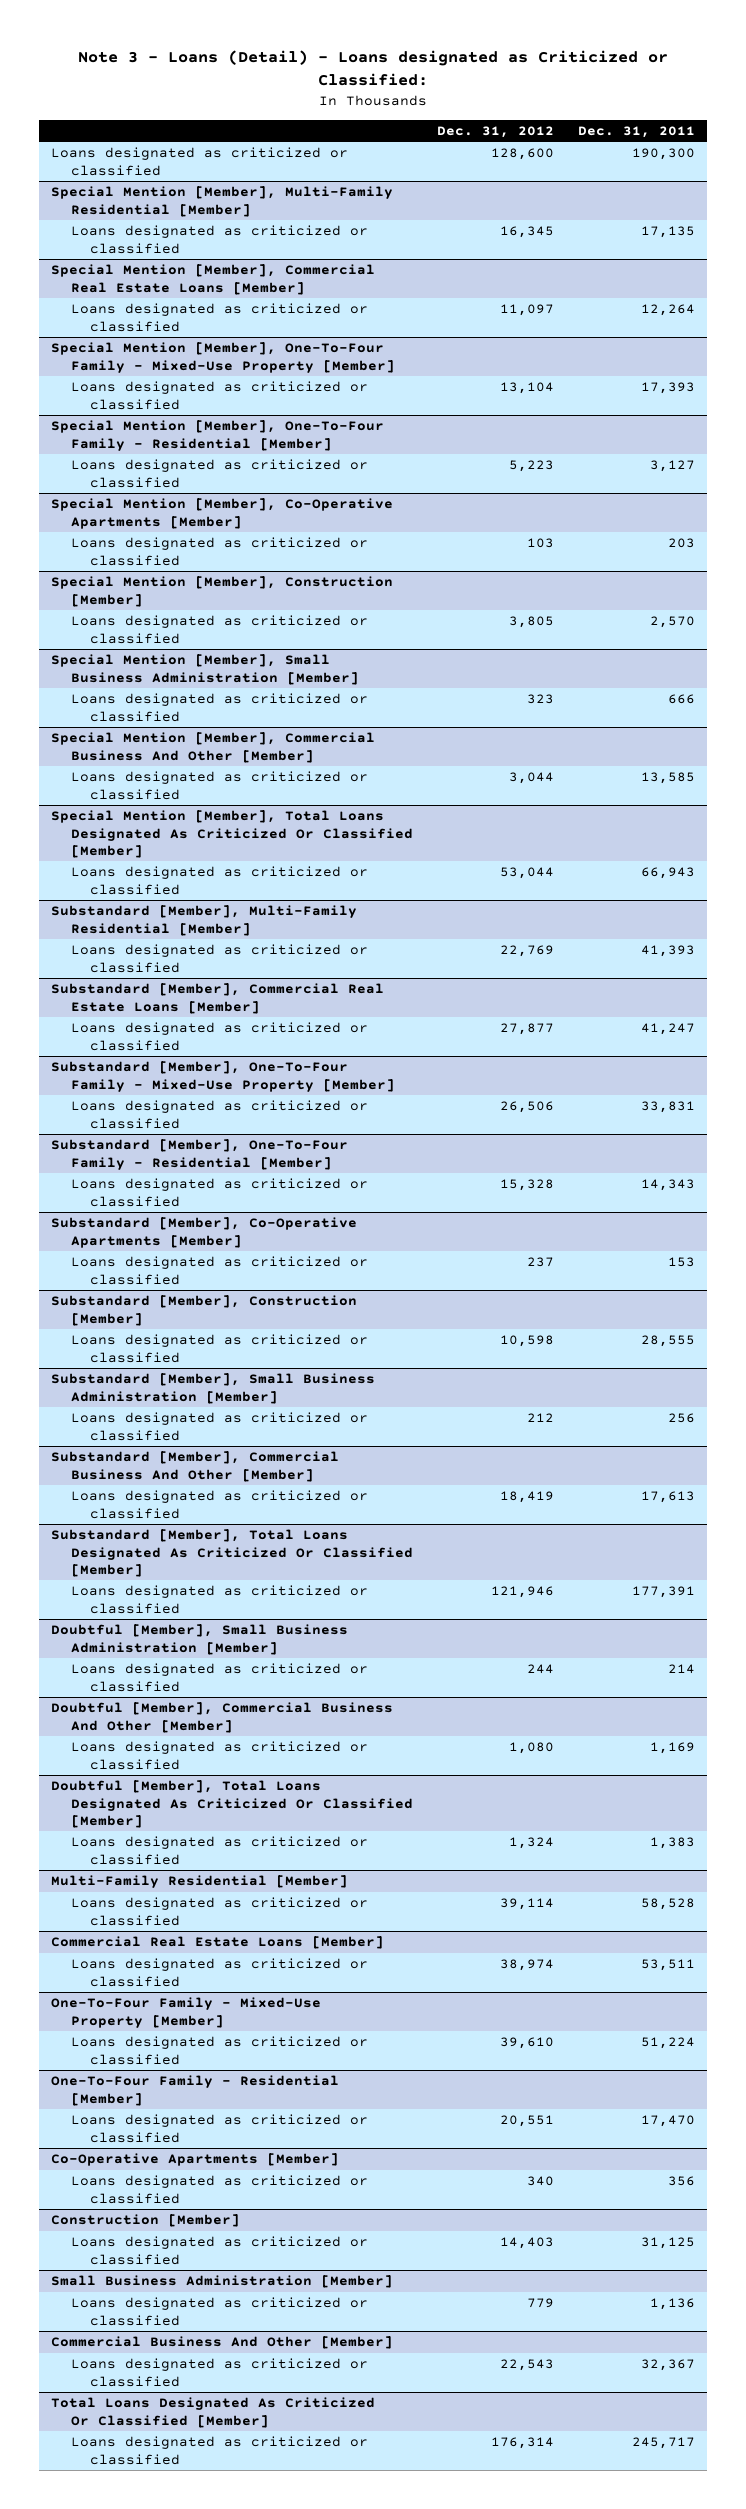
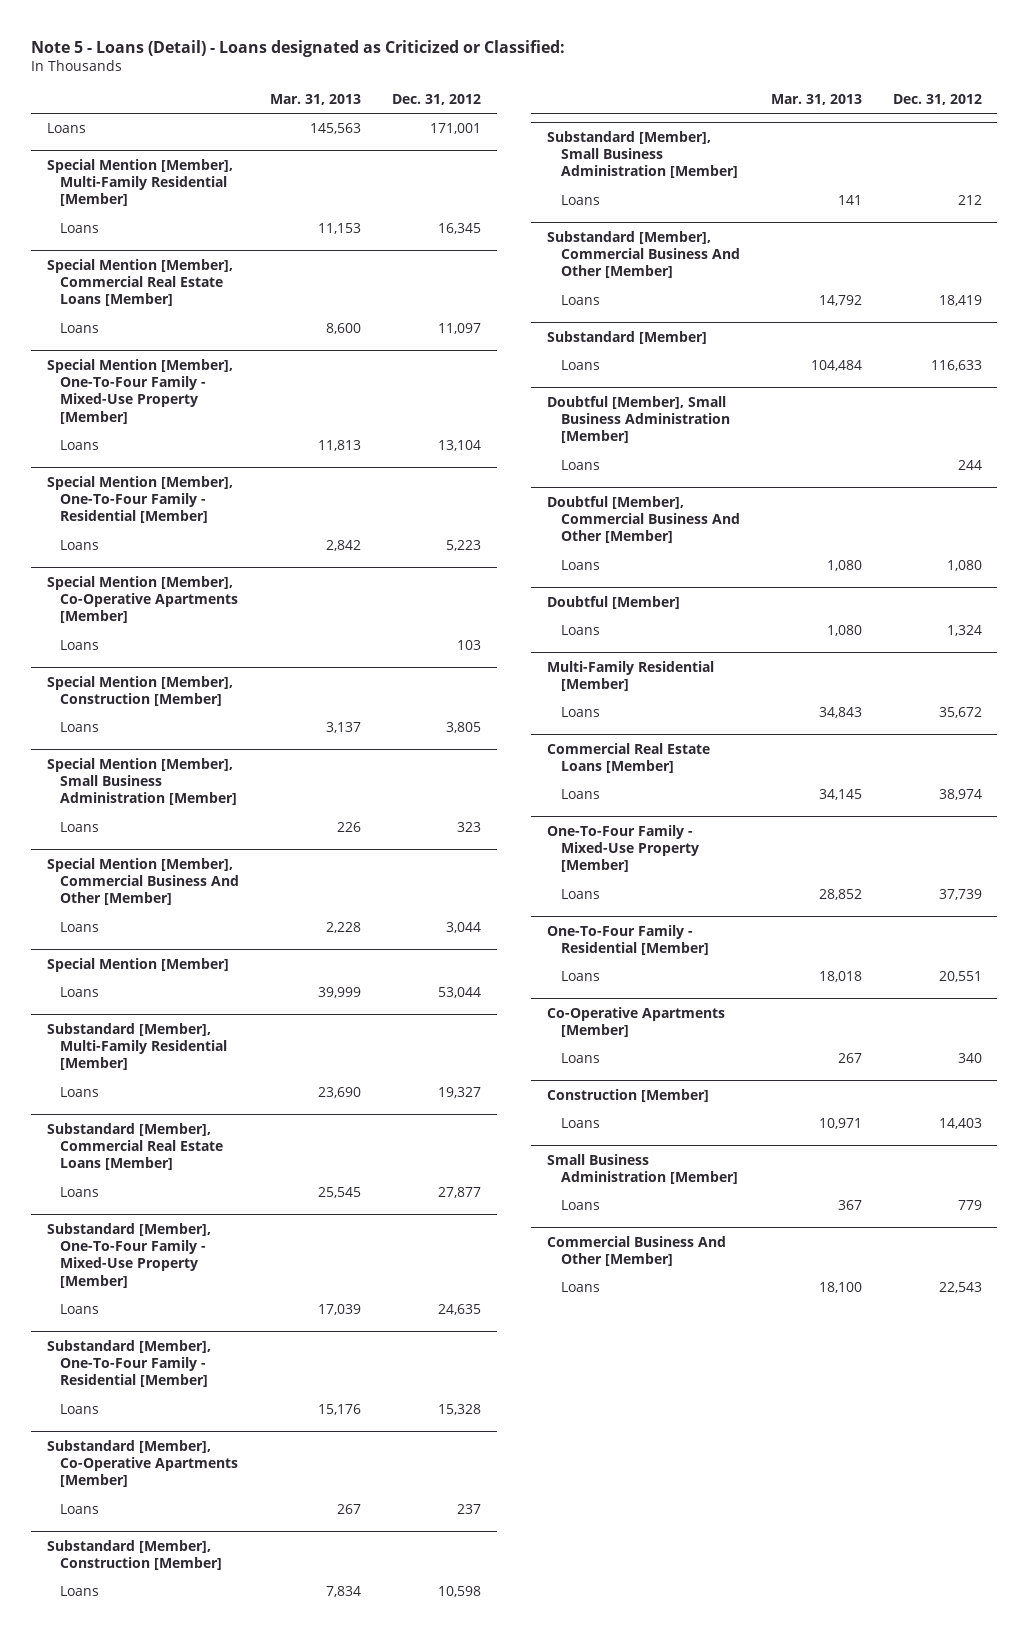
[78,50,669,87] Note 3 - Loans (Detail) - Loans designated as Criticized or Classified: -> [31,39,566,57] Note 5 - Loans (Detail) - Loans designated as Criticized or Classified:
[577,125,695,138] Dec. 31, 2011 -> none
none -> [270,94,362,106] Mar. 31, 2013
[51,147,349,176] Loans designated as criticized or classified -> none
none -> [46,122,86,133] Loans
[70,225,368,254] Loans designated as criticized or classified -> [60,222,100,233] Loans
[70,303,368,332] Loans designated as criticized or classified -> [60,322,100,333] Loans
[70,381,368,410] Loans designated as criticized or classified -> [60,439,100,450] Loans
[70,459,368,488] Loans designated as criticized or classified -> [60,539,100,550] Loans
[70,537,368,566] Loans designated as criticized or classified -> [60,639,100,650] Loans
[70,615,368,644] Loans designated as criticized or classified -> [60,721,100,732] Loans
[70,693,368,722] Loans designated as criticized or classified -> [60,821,100,832] Loans
[51,810,413,858] Special Mention [Member], Total Loans Designated As Criticized Or Classified [Member] -> none
[70,771,368,800] Loans designated as criticized or classified -> [60,921,100,932] Loans
none -> [46,957,229,972] Special Mention [Member]
[70,866,368,895] Loans designated as criticized or classified -> [60,986,100,997] Loans
[70,944,368,973] Loans designated as criticized or classified -> none
none -> [60,1086,100,1097] Loans
[70,1022,368,1051] Loans designated as criticized or classified -> [60,1186,100,1197] Loans
[70,1100,368,1129] Loans designated as criticized or classified -> none
none -> [60,1303,100,1314] Loans
[70,1178,368,1207] Loans designated as criticized or classified -> [60,1403,100,1414] Loans
[70,1256,368,1285] Loans designated as criticized or classified -> [60,1503,100,1514] Loans
[70,1334,368,1363] Loans designated as criticized or classified -> [60,1585,100,1596] Loans
[70,1412,368,1441] Loans designated as criticized or classified -> [560,194,600,205] Loans
[51,1529,413,1577] Substandard [Member], Total Loans Designated As Criticized Or Classified [Member] -> none
[70,1585,368,1614] Loans designated as criticized or classified -> none
[70,1490,368,1519] Loans designated as criticized or classified -> [560,294,600,305] Loans
none -> [546,330,707,344] Substandard [Member]
none -> [560,359,600,370] Loans
[70,1663,368,1692] Loans designated as criticized or classified -> [560,459,600,470] Loans
[51,1780,413,1828] Doubtful [Member], Total Loans Designated As Criticized Or Classified [Member] -> none
[70,1741,368,1770] Loans designated as criticized or classified -> [560,559,600,570] Loans
none -> [546,595,680,609] Doubtful [Member]
[70,1836,368,1865] Loans designated as criticized or classified -> [560,624,600,635] Loans
[70,1897,368,1926] Loans designated as criticized or classified -> none
none -> [560,706,600,717] Loans
[70,1958,368,1987] Loans designated as criticized or classified -> [560,788,600,799] Loans
[70,2036,368,2065] Loans designated as criticized or classified -> none
none -> [560,888,600,899] Loans
[70,2114,368,2143] Loans designated as criticized or classified -> [560,970,600,981] Loans
[70,2175,368,2204] Loans designated as criticized or classified -> [560,1052,600,1063] Loans
[70,2236,368,2265] Loans designated as criticized or classified -> [560,1117,600,1128] Loans
[70,2297,368,2326] Loans designated as criticized or classified -> [560,1199,600,1210] Loans
[51,2397,376,2428] Total Loans Designated As Criticized Or Classified [Member] -> none
[70,2436,368,2465] Loans designated as criticized or classified -> none
[70,2358,368,2387] Loans designated as criticized or classified -> [560,1281,600,1292] Loans

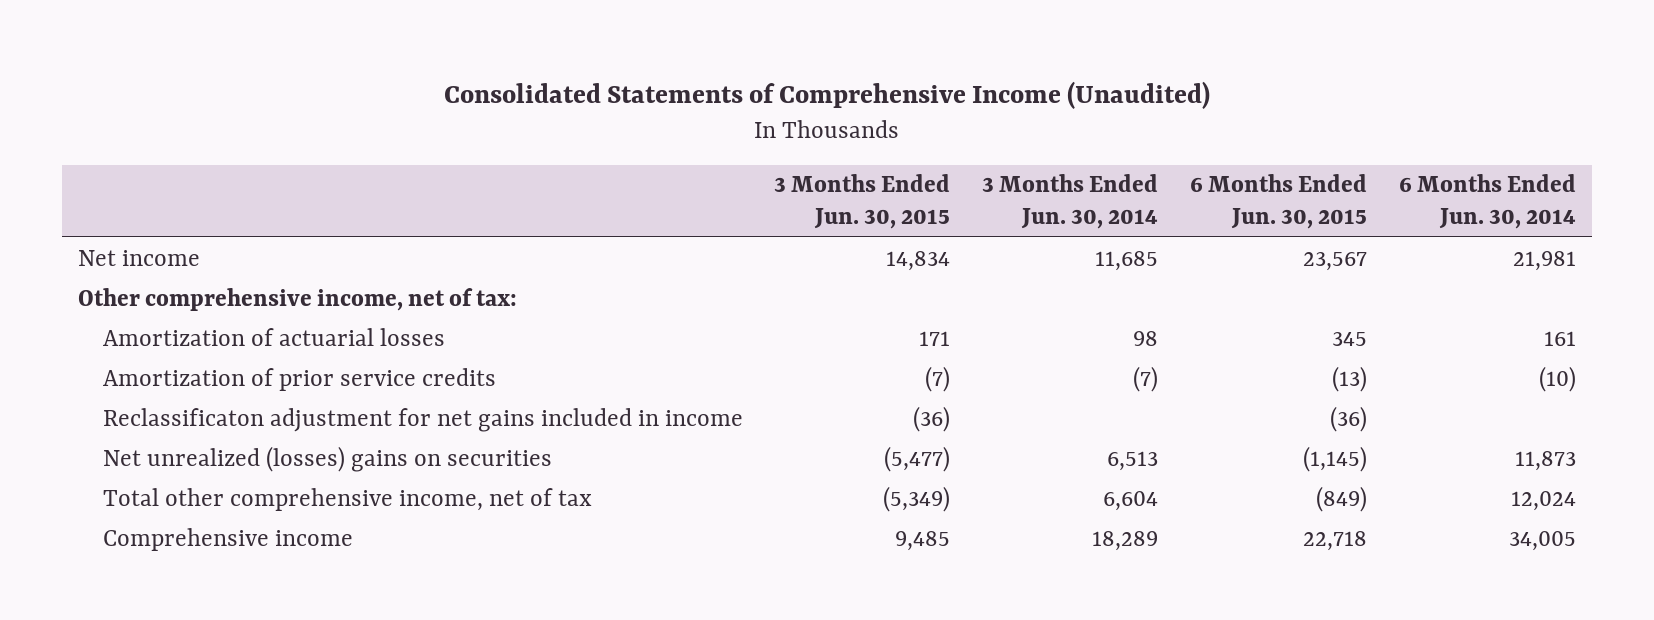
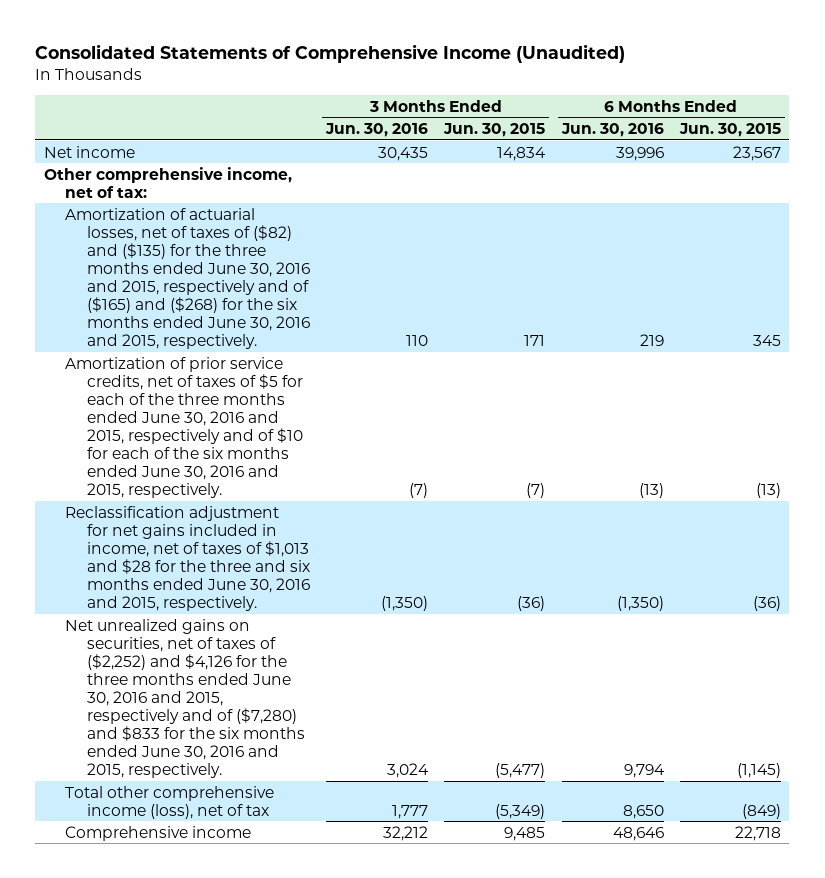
[982,174,1159,230] 3 Months Ended Jun. 30, 2014 -> none
[1398,174,1576,230] 6 Months Ended Jun. 30, 2014 -> none
none -> [325,122,429,137] Jun. 30, 2016
none -> [560,122,664,137] Jun. 30, 2016
[102,327,445,346] Amortization of actuarial losses -> [65,207,310,350] Amortization of actuarial losses, net of taxes of ($82) and ($135) for the three months ended June 30, 2016 and 2015, respectively and of ($165) and ($268) for the six months ended June 30, 2016 and 2015, respectively.
[102,367,496,391] Amortization of prior service credits -> [65,356,303,499] Amortization of prior service credits, net of taxes of $5 for each of the three months ended June 30, 2016 and 2015, respectively and of $10 for each of the six months ended June 30, 2016 and 2015, respectively.
[102,407,743,432] Reclassificaton adjustment for net gains included in income -> [65,505,310,611] Reclassification adjustment for net gains included in income, net of taxes of $1,013 and $28 for the three and six months ended June 30, 2016 and 2015, respectively.
[102,445,552,472] Net unrealized (losses) gains on securities -> [65,618,305,779] Net unrealized gains on securities, net of taxes of ($2,252) and $4,126 for the three months ended June 30, 2016 and 2015, respectively and of ($7,280) and $833 for the six months ended June 30, 2016 and 2015, respectively.
[102,487,592,511] Total other comprehensive income, net of tax -> [65,785,275,819] Total other comprehensive income (loss), net of tax

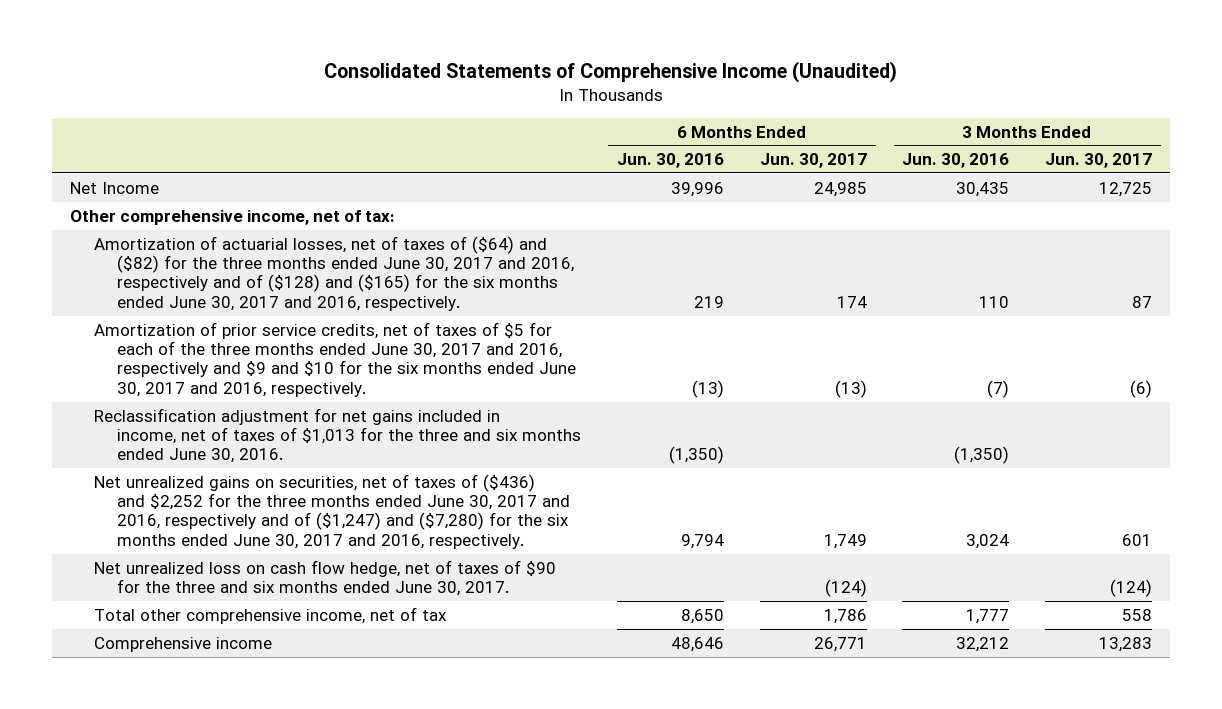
[443,122,546,137] Jun. 30, 2015 -> none
[679,122,782,137] Jun. 30, 2015 -> none
none -> [759,153,867,169] Jun. 30, 2017
none -> [1045,153,1153,169] Jun. 30, 2017
[43,145,135,158] Net income -> [69,181,159,194] Net Income
[65,207,310,350] Amortization of actuarial losses, net of taxes of ($82) and ($135) for the three months ended June 30, 2016 and 2015, respectively and of ($165) and ($268) for the six months ended June 30, 2016 and 2015, respectively. -> [93,235,575,311] Amortization of actuarial losses, net of taxes of ($64) and ($82) for the three months ended June 30, 2017 and 2016, respectively and of ($128) and ($165) for the six months ended June 30, 2017 and 2016, respectively.
[65,356,303,499] Amortization of prior service credits, net of taxes of $5 for each of the three months ended June 30, 2016 and 2015, respectively and of $10 for each of the six months ended June 30, 2016 and 2015, respectively. -> [93,321,577,397] Amortization of prior service credits, net of taxes of $5 for each of the three months ended June 30, 2017 and 2016, respectively and $9 and $10 for the six months ended June 30, 2017 and 2016, respectively.
[65,505,310,611] Reclassification adjustment for net gains included in income, net of taxes of $1,013 and $28 for the three and six months ended June 30, 2016 and 2015, respectively. -> [93,407,582,464] Reclassification adjustment for net gains included in income, net of taxes of $1,013 for the three and six months ended June 30, 2016.
[65,618,305,779] Net unrealized gains on securities, net of taxes of ($2,252) and $4,126 for the three months ended June 30, 2016 and 2015, respectively and of ($7,280) and $833 for the six months ended June 30, 2016 and 2015, respectively. -> [93,473,571,549] Net unrealized gains on securities, net of taxes of ($436) and $2,252 for the three months ended June 30, 2017 and 2016, respectively and of ($1,247) and ($7,280) for the six months ended June 30, 2017 and 2016, respectively.
none -> [93,559,556,597] Net unrealized loss on cash flow hedge, net of taxes of $90 for the three and six months ended June 30, 2017.
[65,785,275,819] Total other comprehensive income (loss), net of tax -> [93,606,447,624] Total other comprehensive income, net of tax

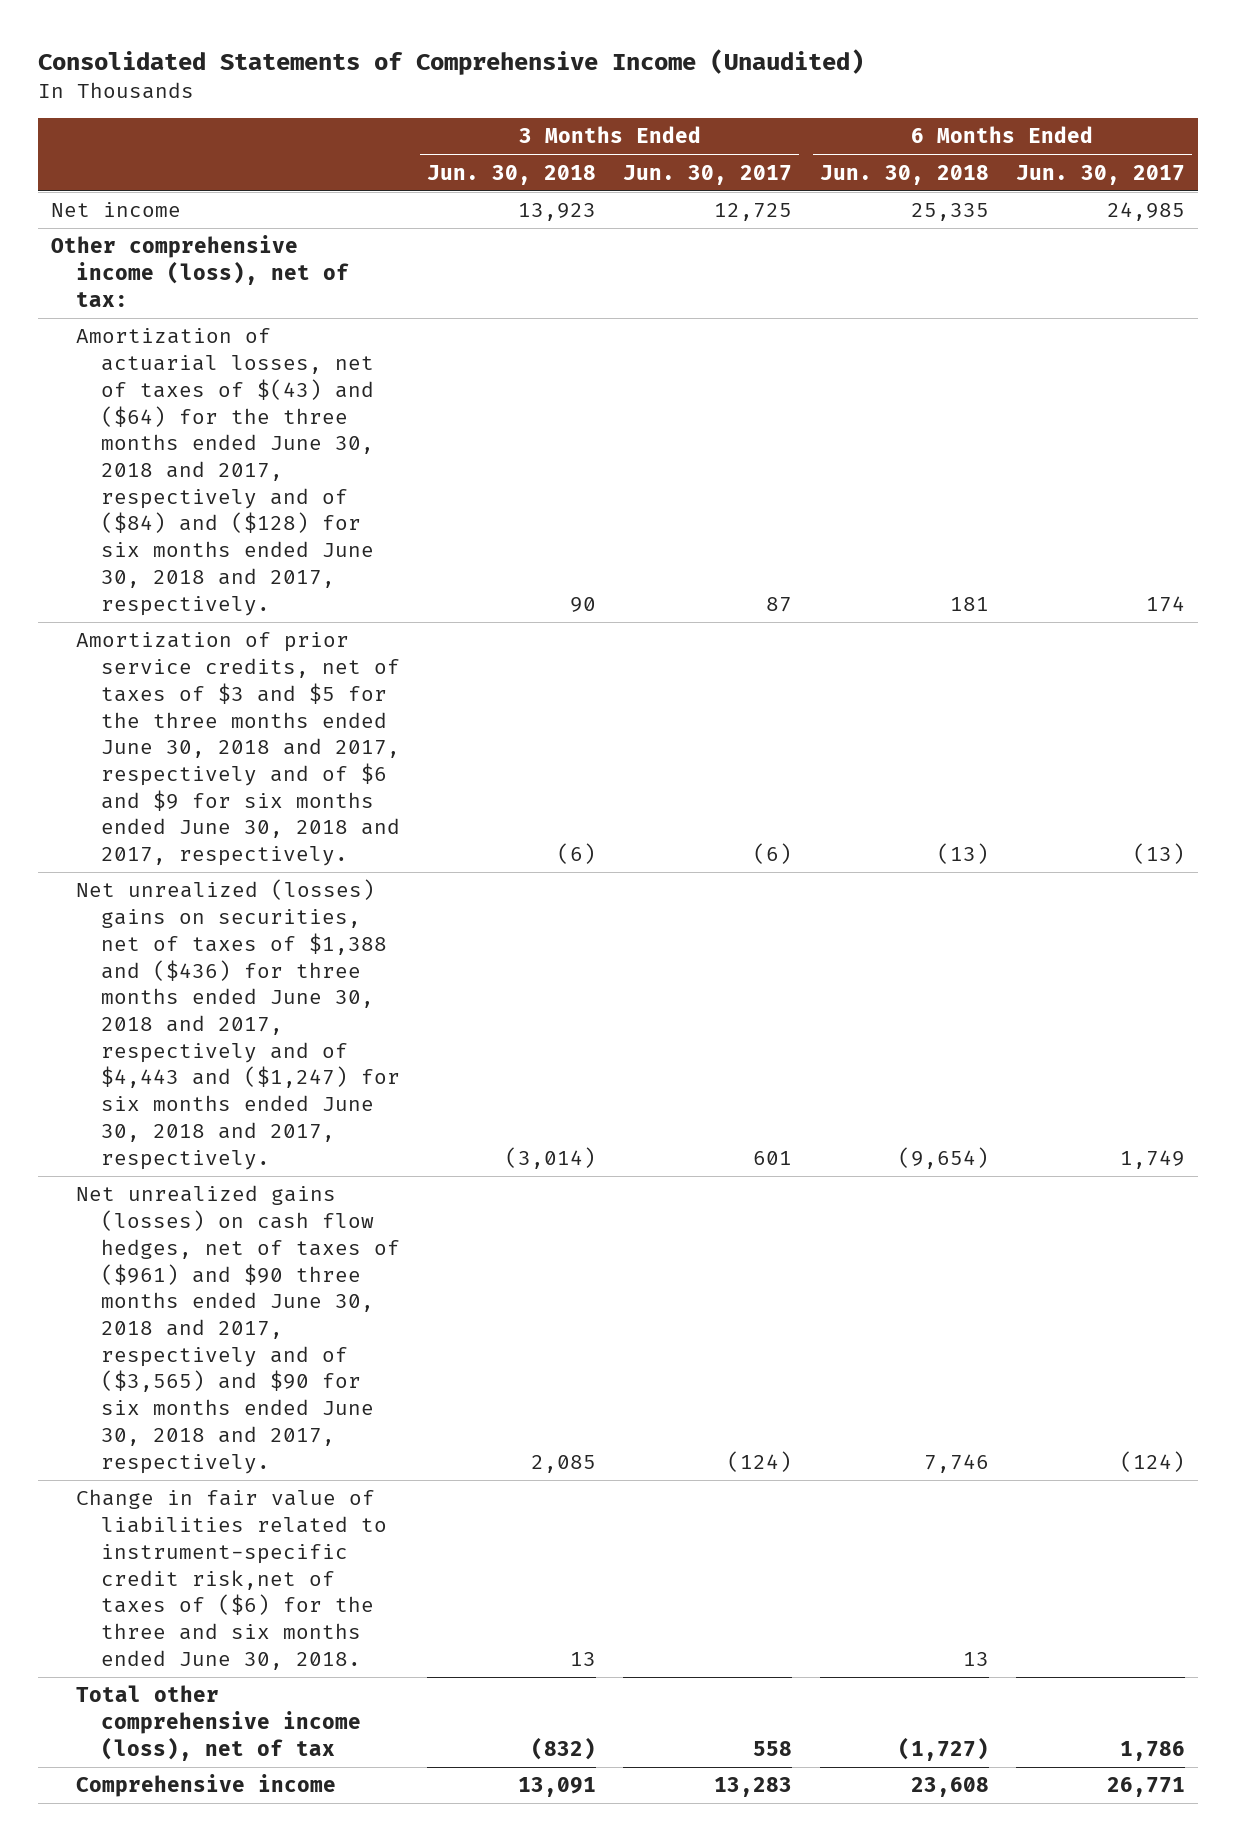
[617,153,725,169] Jun. 30, 2016 -> none
[902,153,1010,169] Jun. 30, 2016 -> none
none -> [427,164,597,185] Jun. 30, 2018
none -> [819,164,989,185] Jun. 30, 2018
[93,407,582,464] Reclassification adjustment for net gains included in income, net of taxes of $1,013 for the three and six months ended June 30, 2016. -> none
[69,181,159,194] Net Income -> [51,202,182,218] Net income
[69,209,395,225] Other comprehensive income, net of tax: -> [51,235,350,307] Other comprehensive income (loss), net of tax:
[93,235,575,311] Amortization of actuarial losses, net of taxes of ($64) and ($82) for the three months ended June 30, 2017 and 2016, respectively and of ($128) and ($165) for the six months ended June 30, 2017 and 2016, respectively. -> [76,328,374,616] Amortization of actuarial losses, net of taxes of $(43) and ($64) for the three months ended June 30, 2018 and 2017, respectively and of ($84) and ($128) for six months ended June 30, 2018 and 2017, respectively.
[93,321,577,397] Amortization of prior service credits, net of taxes of $5 for each of the three months ended June 30, 2017 and 2016, respectively and $9 and $10 for the six months ended June 30, 2017 and 2016, respectively. -> [76,632,400,867] Amortization of prior service credits, net of taxes of $3 and $5 for the three months ended June 30, 2018 and 2017, respectively and of $6 and $9 for six months ended June 30, 2018 and 2017, respectively.
[93,473,571,549] Net unrealized gains on securities, net of taxes of ($436) and $2,252 for the three months ended June 30, 2017 and 2016, respectively and of ($1,247) and ($7,280) for the six months ended June 30, 2017 and 2016, respectively. -> [76,879,400,1170] Net unrealized (losses) gains on securities, net of taxes of $1,388 and ($436) for three months ended June 30, 2018 and 2017, respectively and of $4,443 and ($1,247) for six months ended June 30, 2018 and 2017, respectively.
[93,559,556,597] Net unrealized loss on cash flow hedge, net of taxes of $90 for the three and six months ended June 30, 2017. -> [76,1185,400,1474] Net unrealized gains (losses) on cash flow hedges, net of taxes of ($961) and $90 three months ended June 30, 2018 and 2017, respectively and of ($3,565) and $90 for six months ended June 30, 2018 and 2017, respectively.
none -> [76,1489,387,1670] Change in fair value of liabilities related to instrument-specific credit risk,net of taxes of ($6) for the three and six months ended June 30, 2018.
[93,606,447,624] Total other comprehensive income, net of tax -> [76,1685,361,1761] Total other comprehensive income (loss), net of tax

